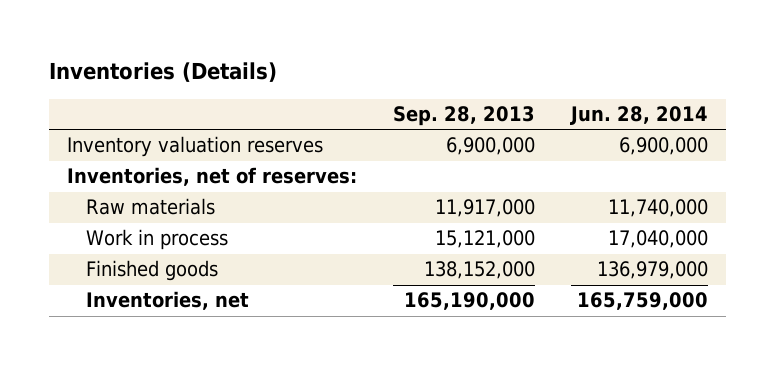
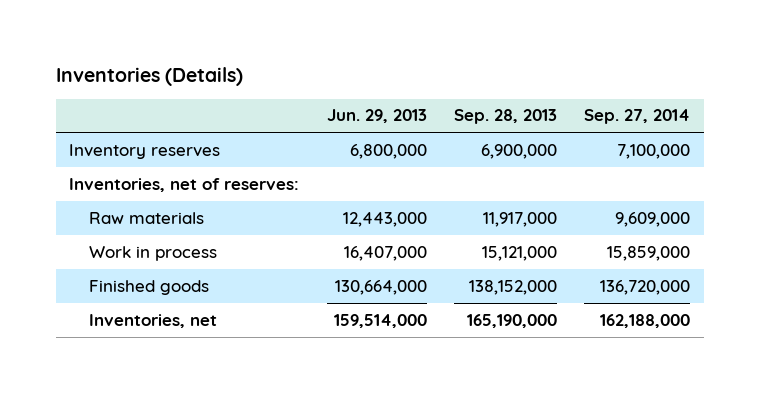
[570,106,709,126] Jun. 28, 2014 -> none
none -> [326,109,427,124] Jun. 29, 2013
none -> [584,109,691,125] Sep. 27, 2014
[67,136,324,158] Inventory valuation reserves -> [69,143,221,159] Inventory reserves

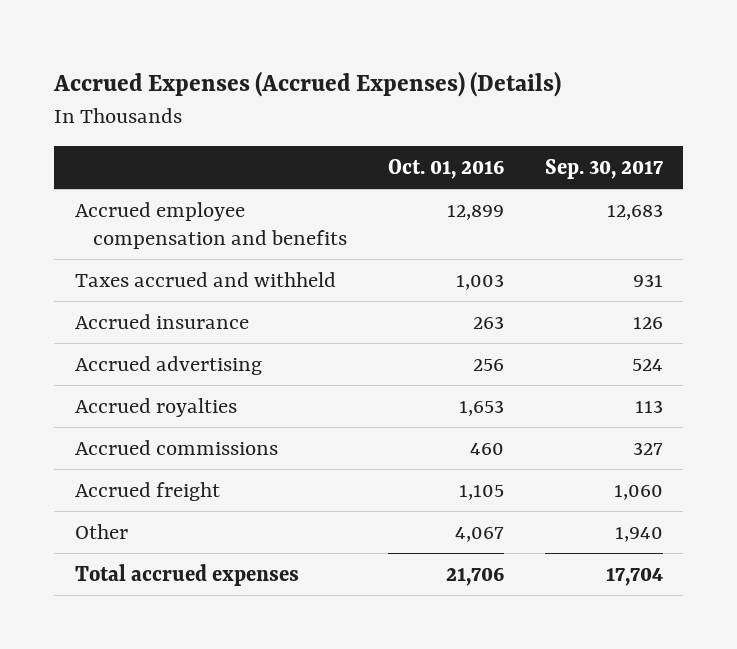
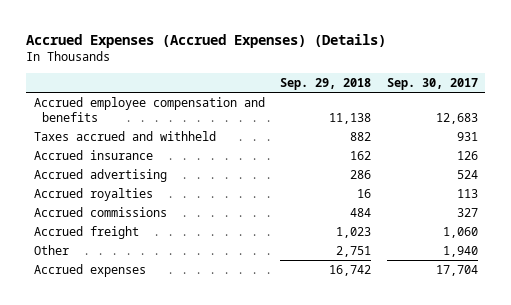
[387,158,504,179] Oct. 01, 2016 -> none
none -> [280,78,372,91] Sep. 29, 2018
[74,563,299,586] Total accrued expenses -> [33,264,146,278] Accrued expenses

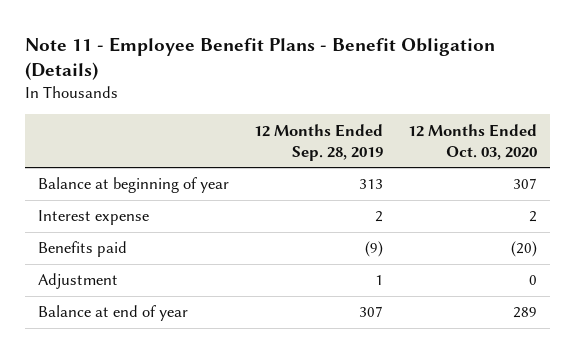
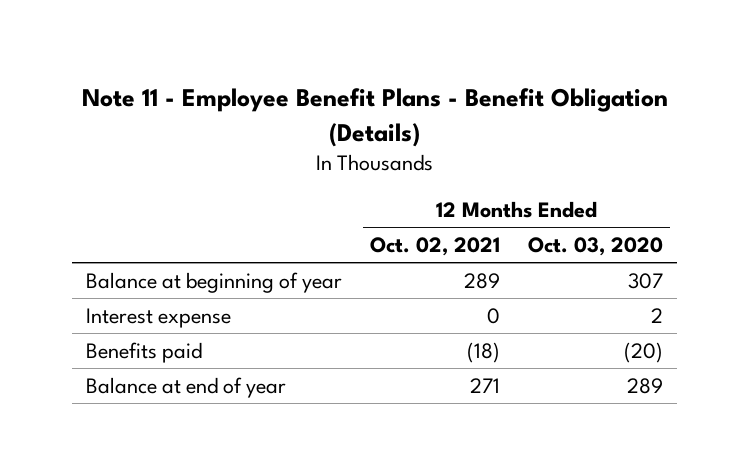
[253,123,383,161] 12 Months Ended Sep. 28, 2019 -> none
none -> [370,237,501,257] Oct. 02, 2021
[37,273,118,290] Adjustment -> none

